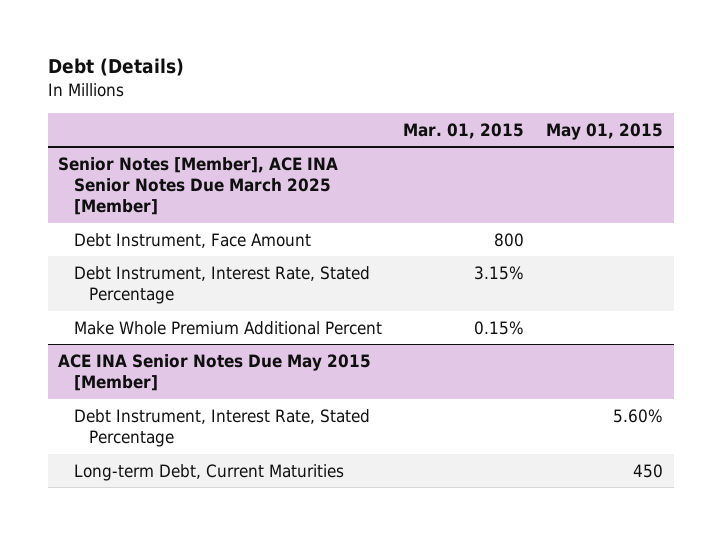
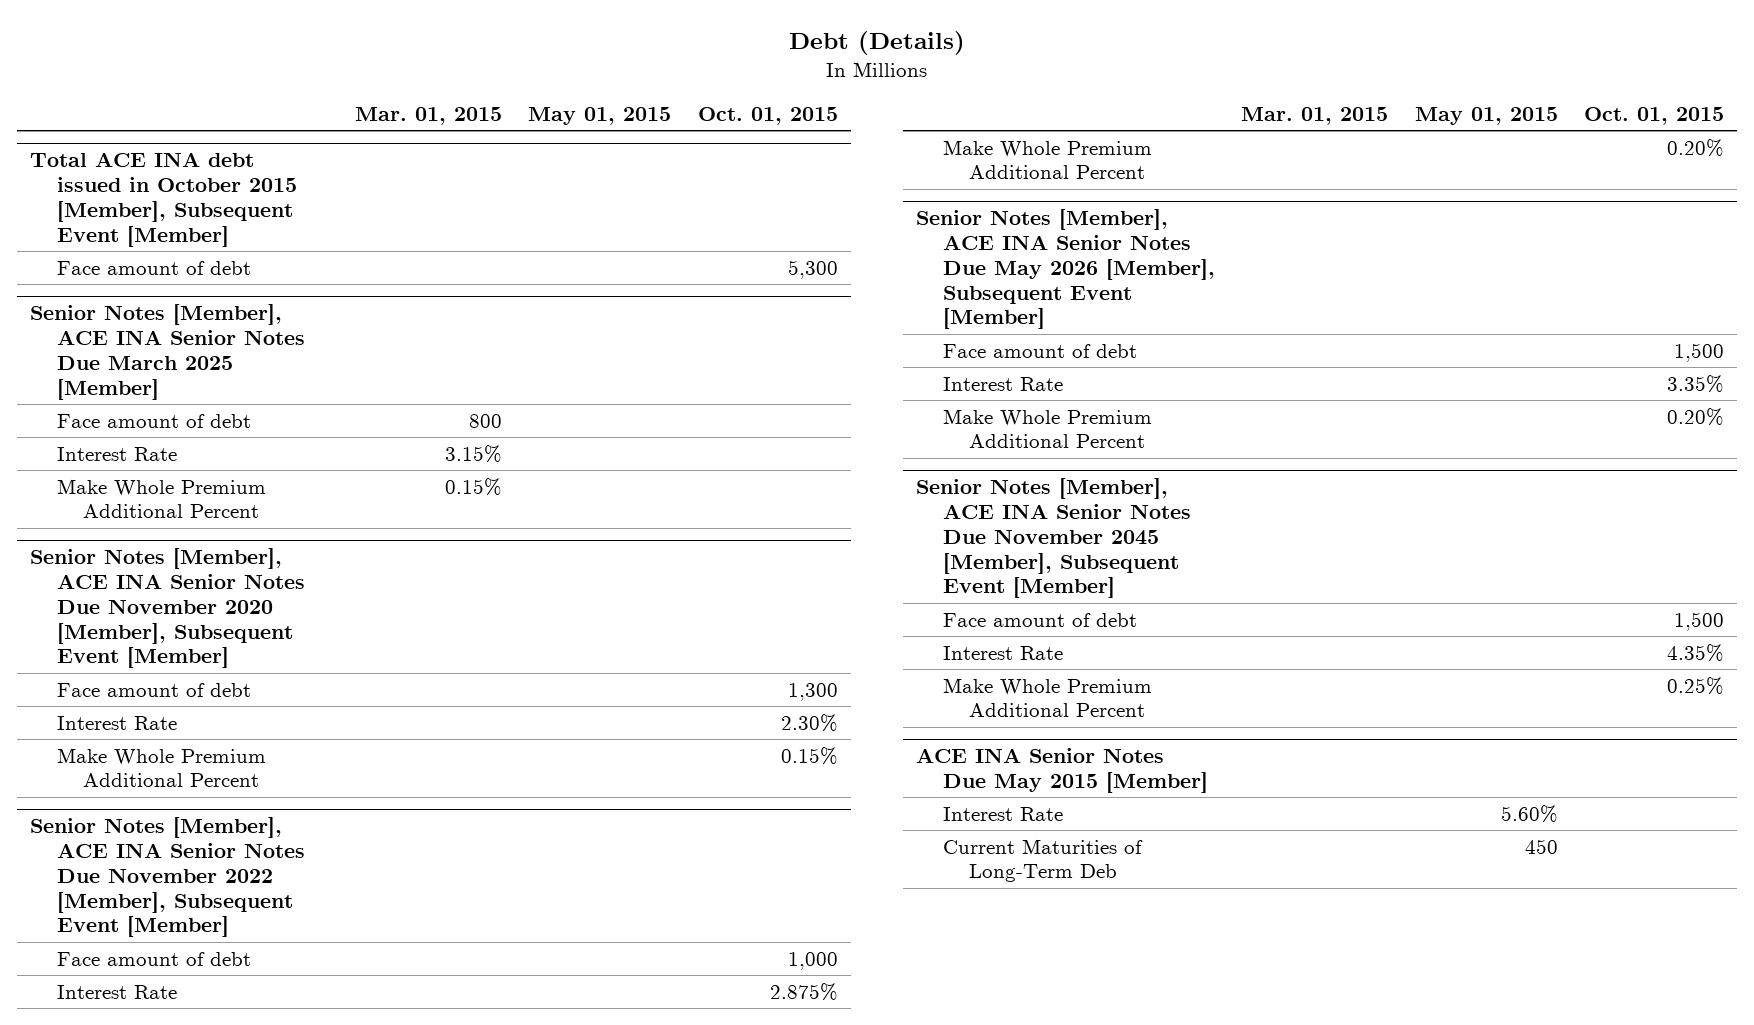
none -> [697,107,838,126] Oct. 01, 2015
none -> [30,152,297,247] Total ACE INA debt issued in October 2015 [Member], Subsequent Event [Member]
none -> [56,260,251,275] Face amount of debt
[73,232,311,248] Debt Instrument, Face Amount -> [56,413,251,428] Face amount of debt
[73,265,370,304] Debt Instrument, Interest Rate, Stated Percentage -> [56,446,177,461] Interest Rate
none -> [30,548,305,669] Senior Notes [Member], ACE INA Senior Notes Due November 2020 [Member], Subsequent Event [Member]
none -> [56,682,251,697] Face amount of debt
none -> [56,715,177,730] Interest Rate
none -> [56,747,266,788] Make Whole Premium Additional Percent
none -> [30,817,305,938] Senior Notes [Member], ACE INA Senior Notes Due November 2022 [Member], Subsequent Event [Member]
none -> [56,951,251,966] Face amount of debt
none -> [56,984,177,999] Interest Rate
none -> [942,139,1152,180] Make Whole Premium Additional Percent
none -> [916,209,1215,330] Senior Notes [Member], ACE INA Senior Notes Due May 2026 [Member], Subsequent Event [Member]
none -> [942,343,1137,358] Face amount of debt
none -> [942,376,1063,391] Interest Rate
none -> [942,408,1152,449] Make Whole Premium Additional Percent
none -> [916,478,1191,599] Senior Notes [Member], ACE INA Senior Notes Due November 2045 [Member], Subsequent Event [Member]
none -> [942,612,1137,627] Face amount of debt
none -> [942,645,1063,660] Interest Rate
none -> [942,677,1152,718] Make Whole Premium Additional Percent
[73,408,370,447] Debt Instrument, Interest Rate, Stated Percentage -> [942,806,1063,821] Interest Rate
[73,463,344,481] Long-term Debt, Current Maturities -> [942,838,1143,883] Current Maturities of Long-Term Deb

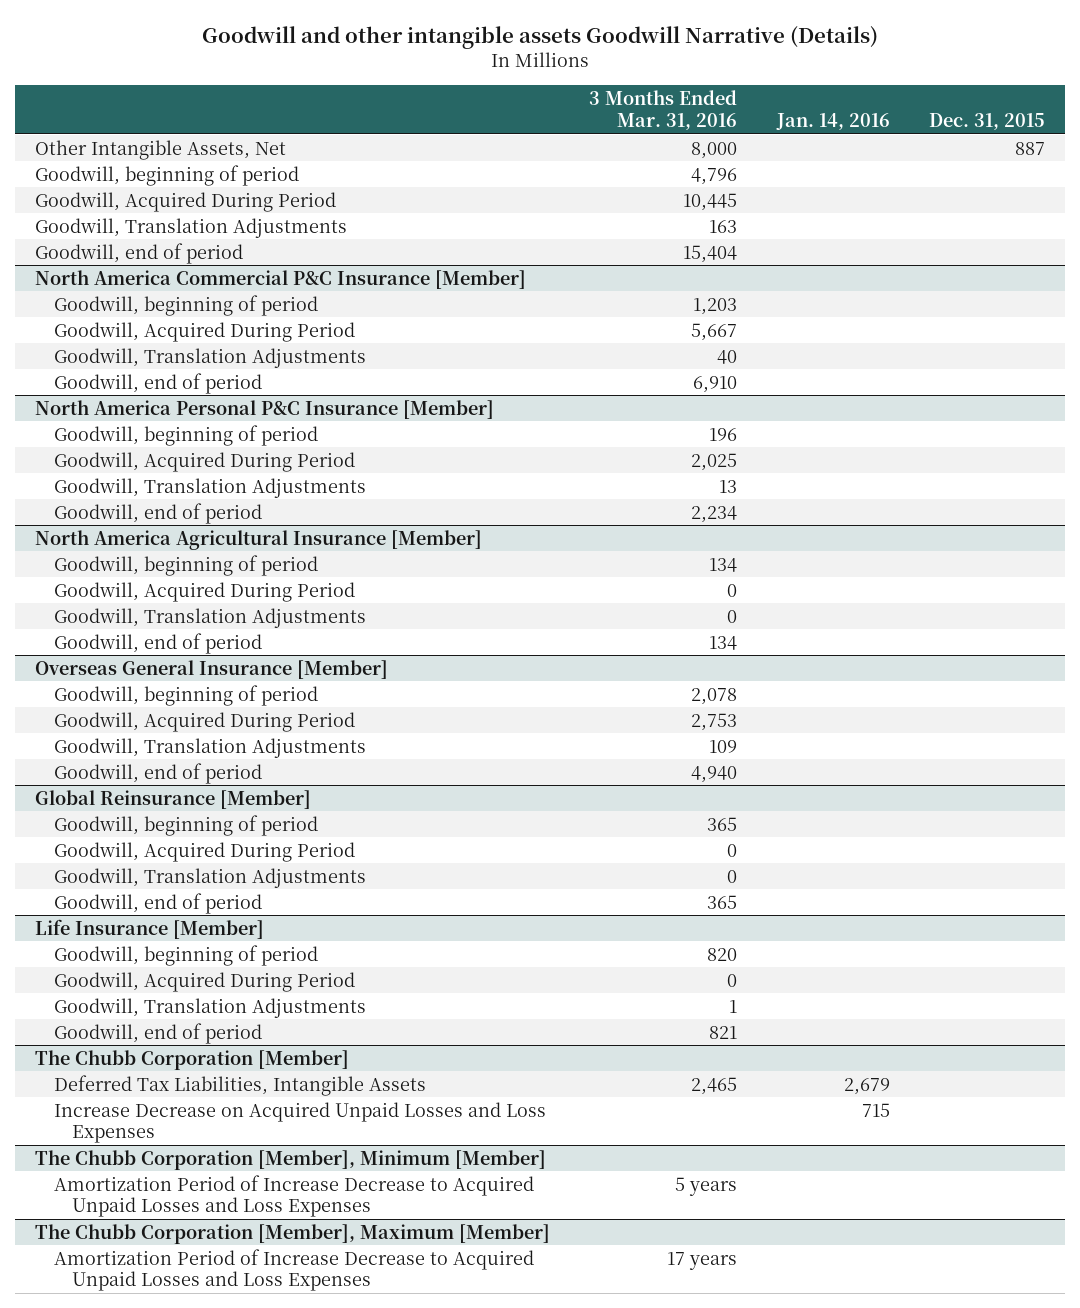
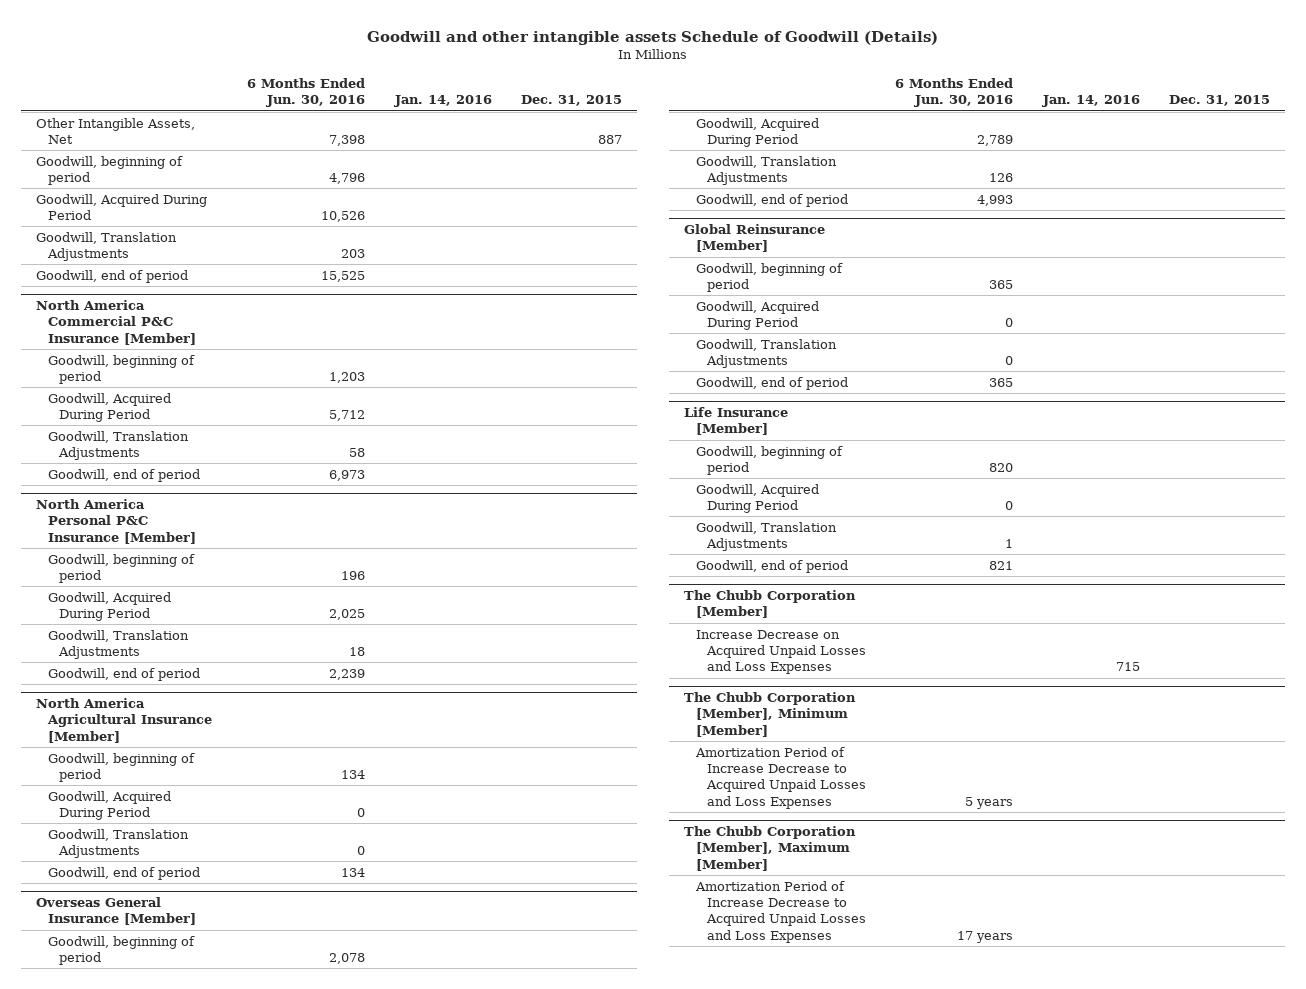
[202,26,879,50] Goodwill and other intangible assets Goodwill Narrative (Details) -> [367,30,939,45] Goodwill and other intangible assets Schedule of Goodwill (Details)
[589,90,738,130] 3 Months Ended Mar. 31, 2016 -> none
none -> [247,77,366,108] 6 Months Ended Jun. 30, 2016
[53,1074,426,1096] Deferred Tax Liabilities, Intangible Assets -> none

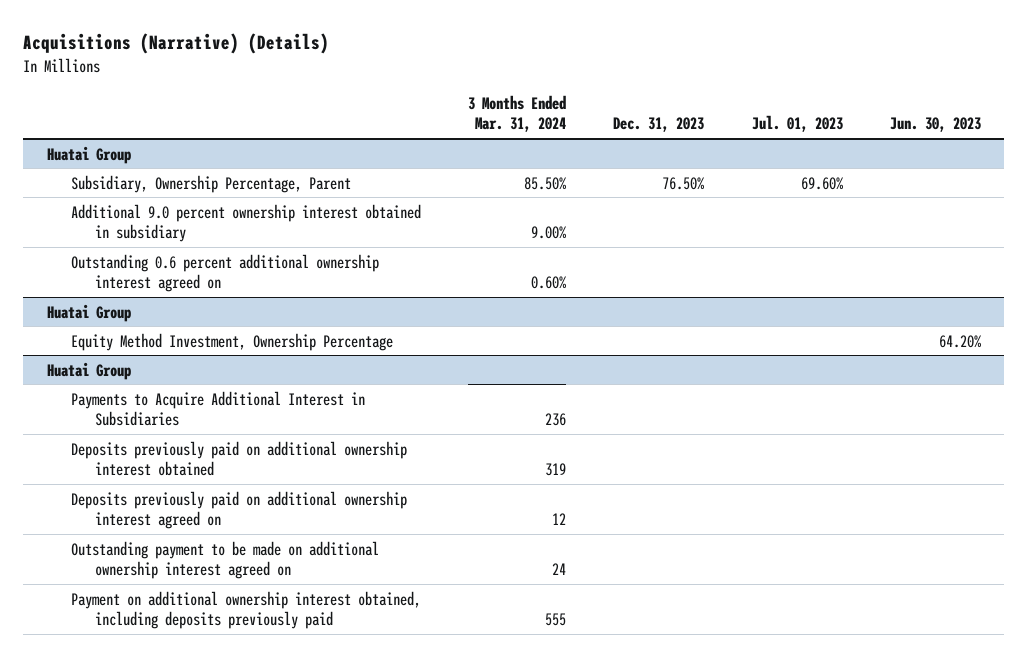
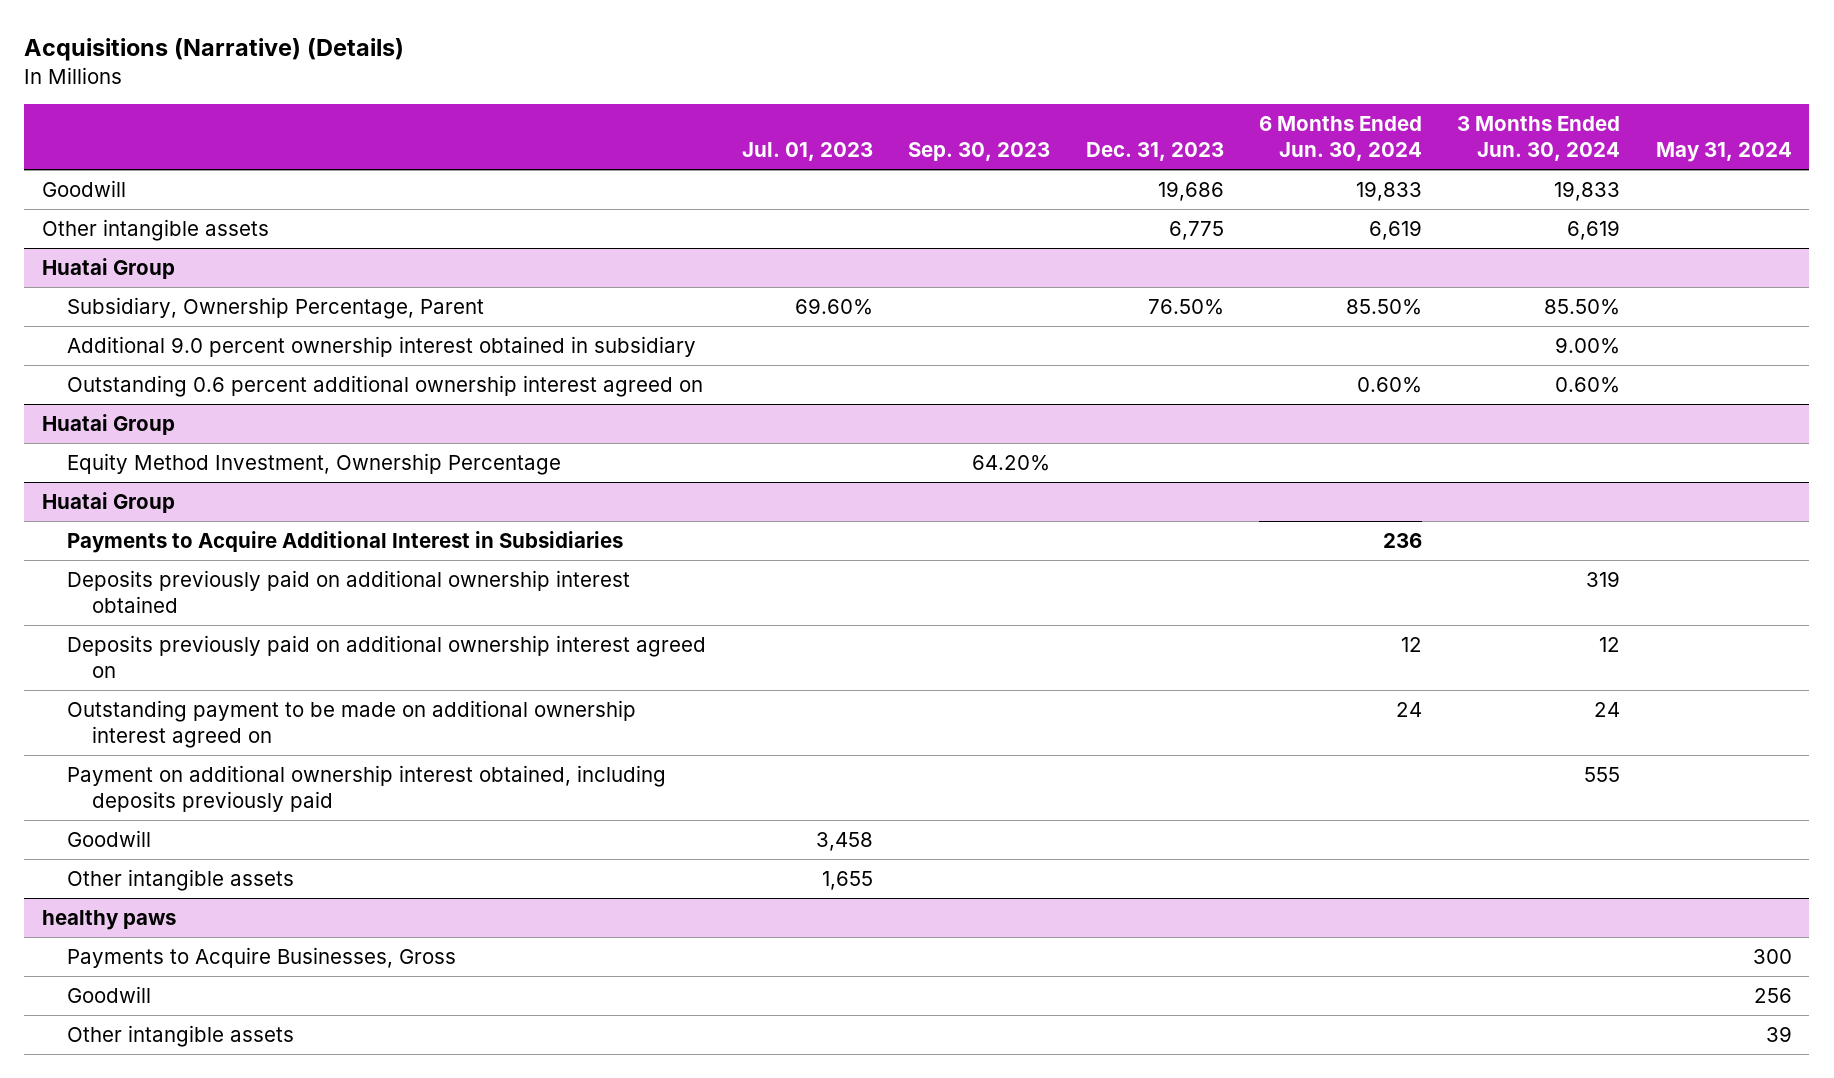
[468,95,567,133] 3 Months Ended Mar. 31, 2024 -> none
[889,117,981,133] Jun. 30, 2023 -> none
none -> [908,142,1051,162] Sep. 30, 2023
none -> [1258,116,1422,162] 6 Months Ended Jun. 30, 2024
none -> [1457,116,1621,162] 3 Months Ended Jun. 30, 2024
none -> [1655,142,1792,163] May 31, 2024
none -> [42,180,127,198] Goodwill
none -> [42,219,270,242] Other intangible assets
none -> [67,830,152,848] Goodwill
none -> [67,869,295,892] Other intangible assets
none -> [42,910,177,931] healthy paws
none -> [67,947,457,969] Payments to Acquire Businesses, Gross
none -> [67,986,152,1004] Goodwill
none -> [67,1025,295,1048] Other intangible assets

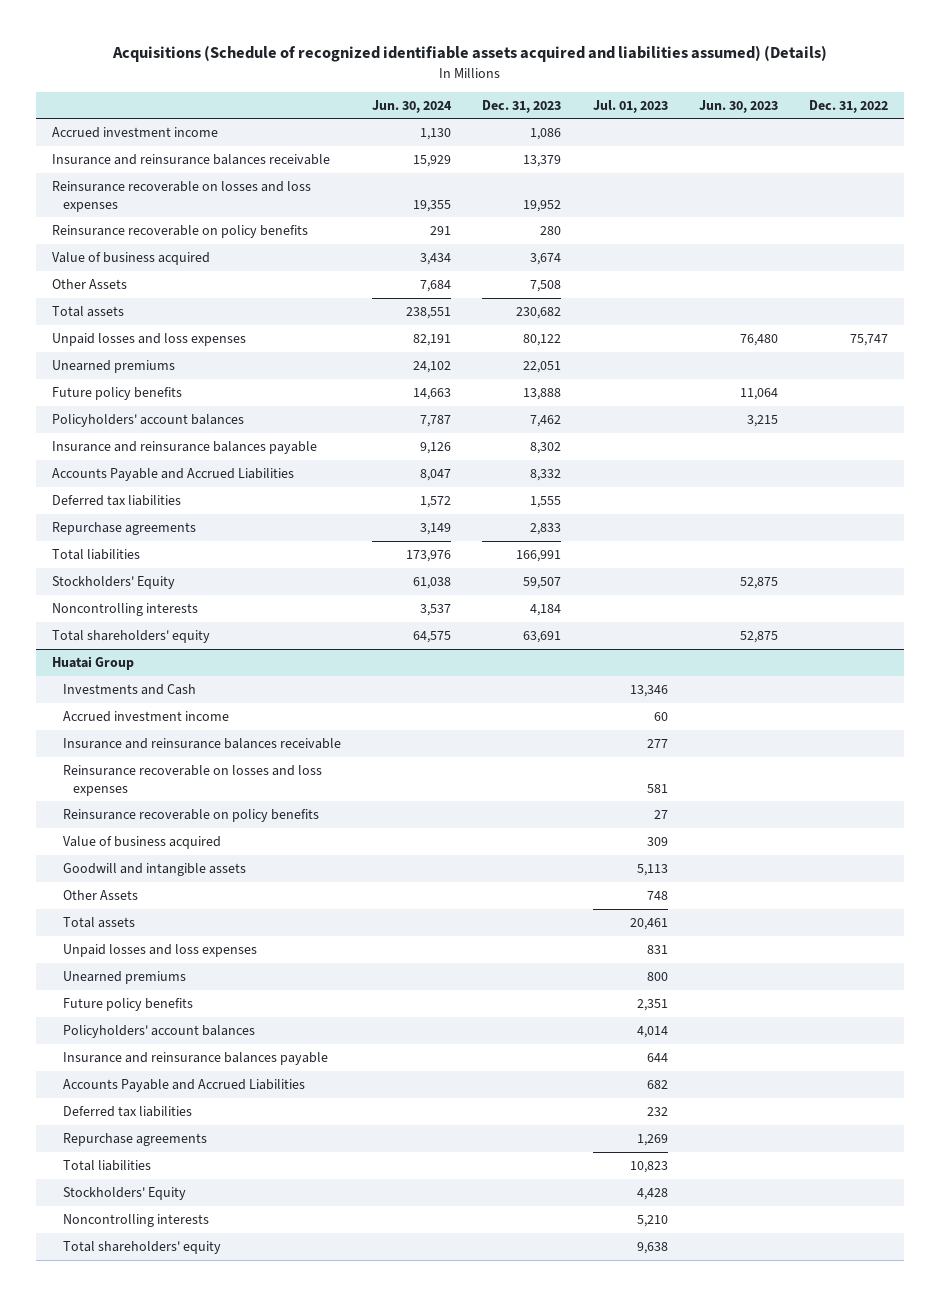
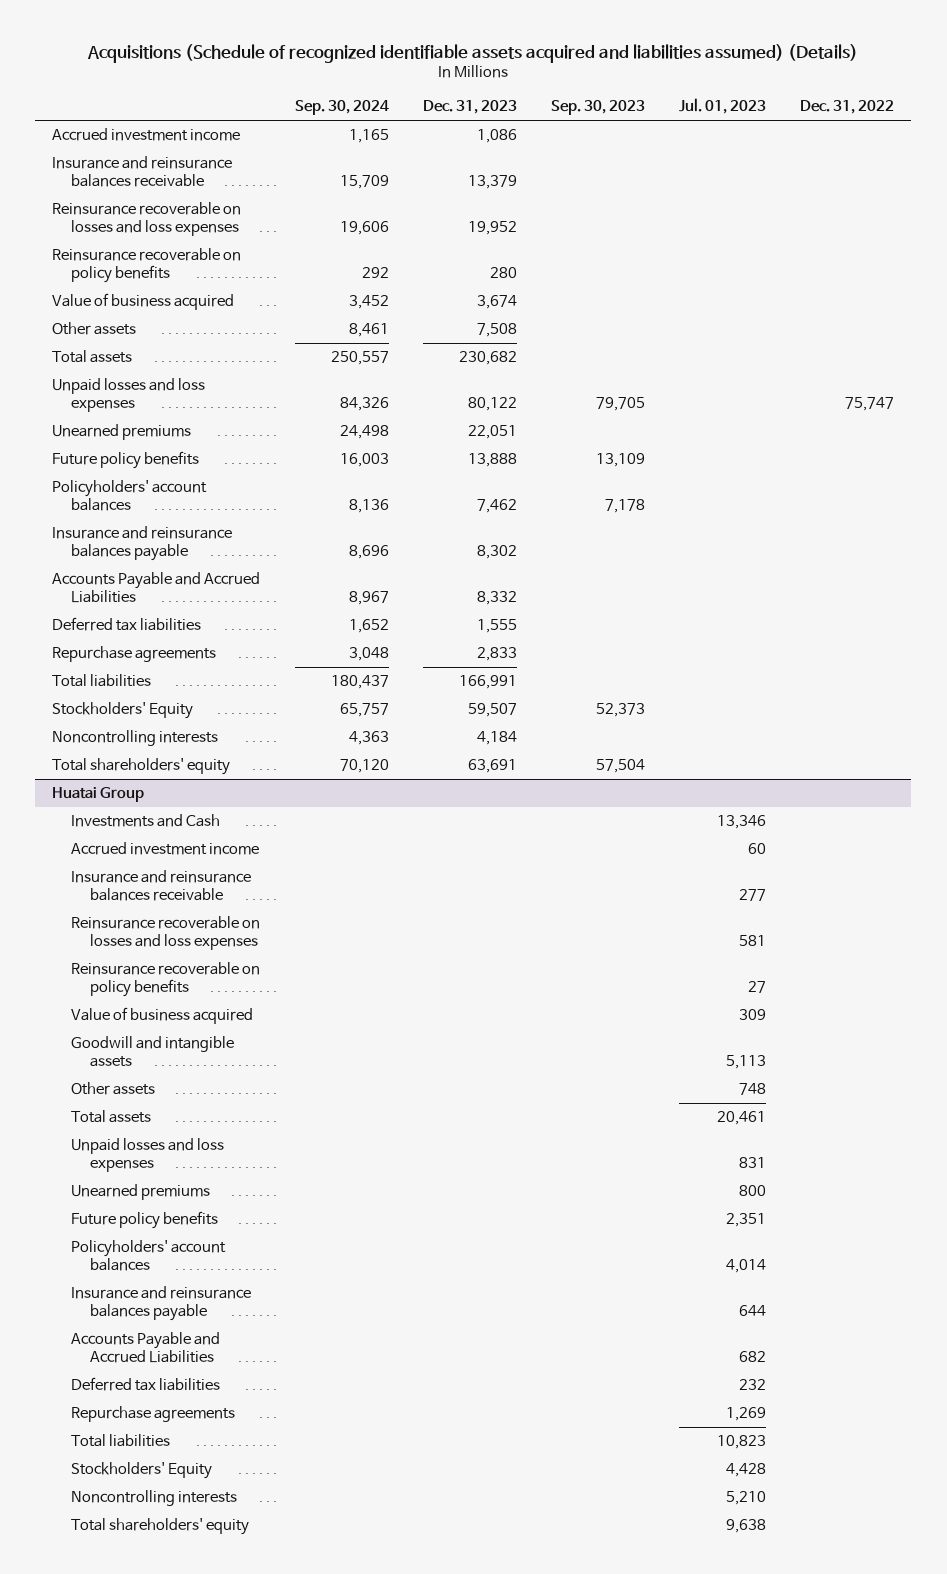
[371,99,452,113] Jun. 30, 2024 -> none
[698,99,778,113] Jun. 30, 2023 -> none
none -> [294,100,389,116] Sep. 30, 2024
none -> [550,100,645,116] Sep. 30, 2023
[52,278,128,289] Other Assets -> [52,322,137,336] Other assets
[62,889,138,900] Other Assets -> [71,1082,156,1096] Other assets

